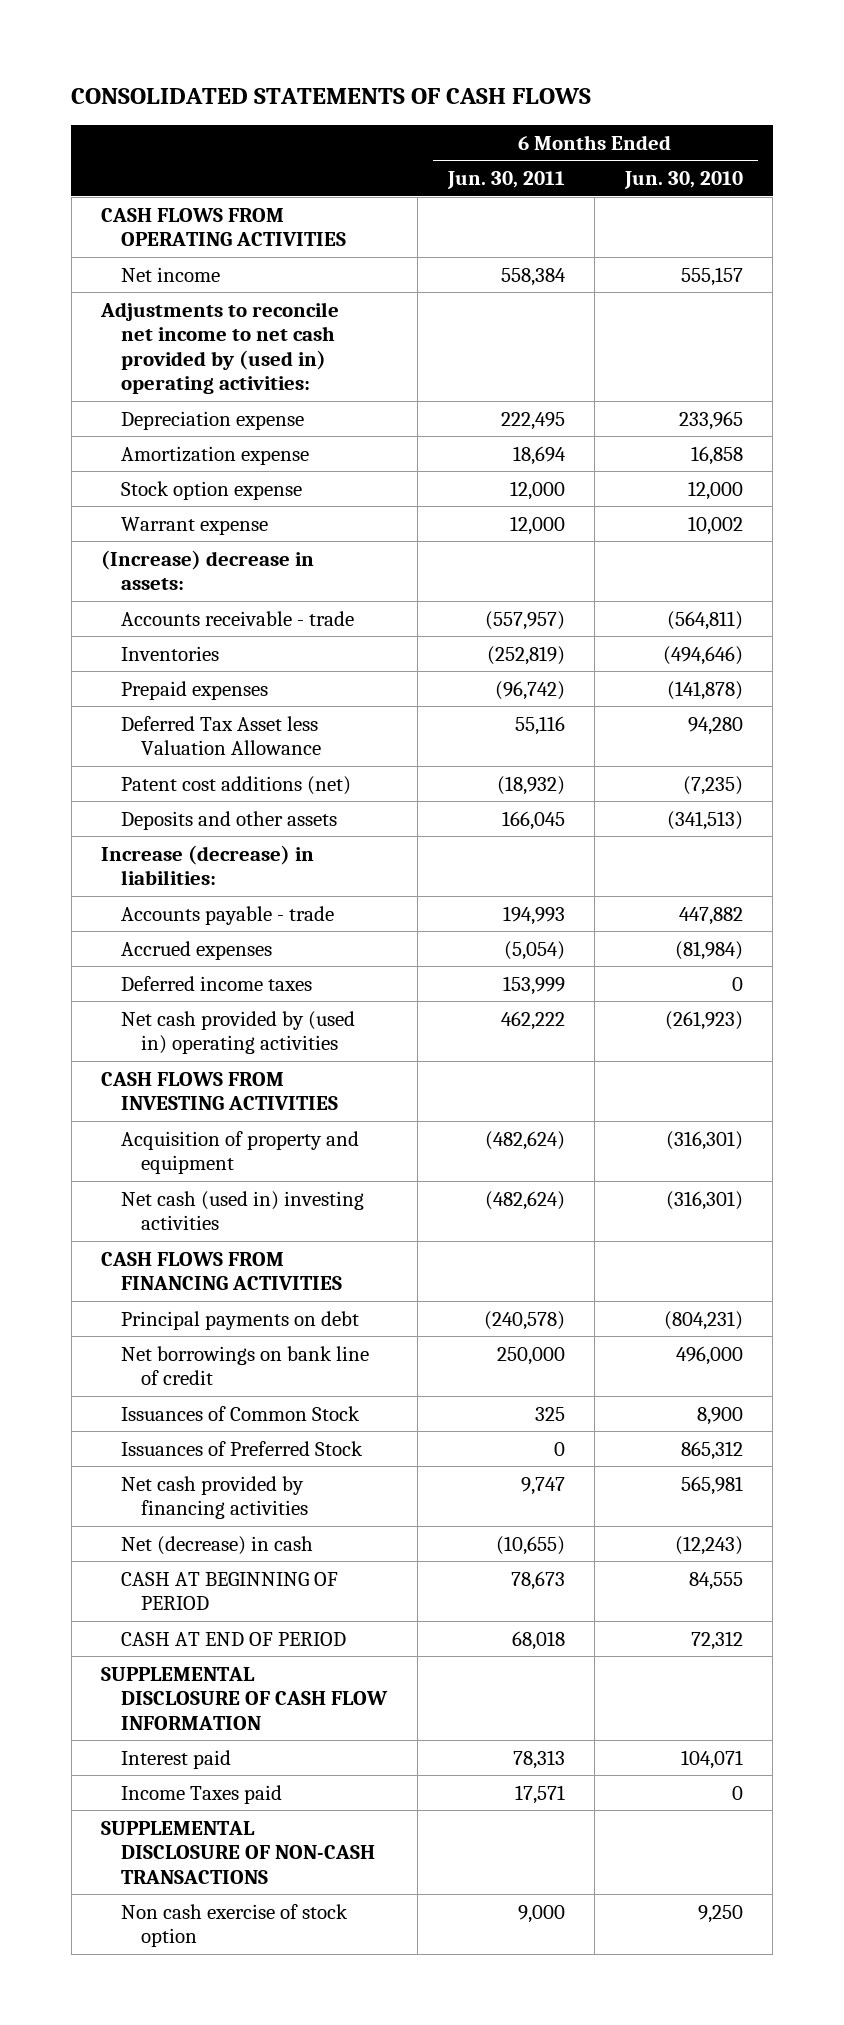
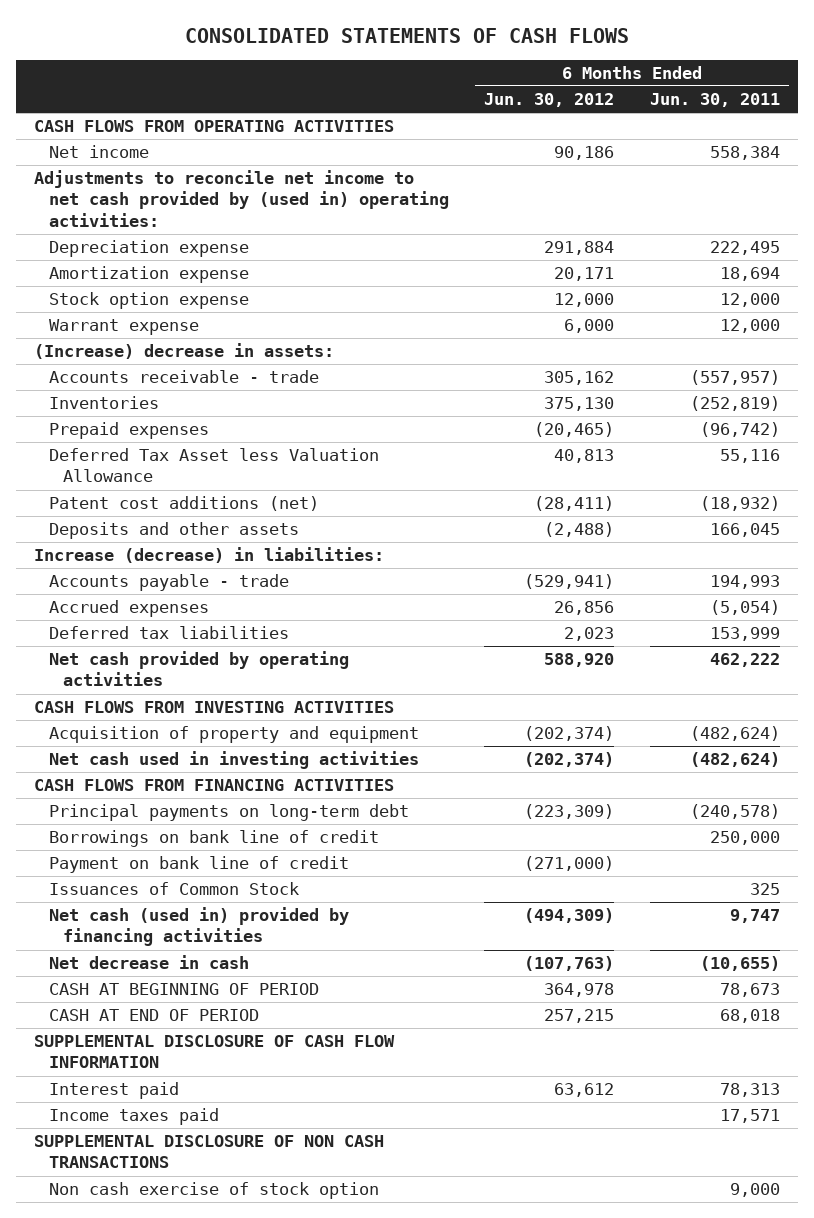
[623,171,743,190] Jun. 30, 2010 -> none
none -> [484,93,615,108] Jun. 30, 2012
[121,975,313,991] Deferred income taxes -> [48,626,289,640] Deferred tax liabilities
[121,1010,356,1055] Net cash provided by (used in) operating activities -> [48,651,349,687] Net cash provided by operating activities
[121,1190,365,1231] Net cash (used in) investing activities -> [48,751,419,770] Net cash used in investing activities
[121,1310,360,1330] Principal payments on debt -> [48,804,409,822] Principal payments on long-term debt
[121,1345,370,1386] Net borrowings on bank line of credit -> [48,830,379,848] Borrowings on bank line of credit
none -> [48,856,349,874] Payment on bank line of credit
[121,1440,364,1456] Issuances of Preferred Stock -> none
[121,1475,309,1520] Net cash provided by financing activities -> [48,907,349,947] Net cash (used in) provided by financing activities
[121,1535,314,1555] Net (decrease) in cash -> [48,955,249,970] Net decrease in cash
[121,1784,283,1804] Income Taxes paid -> [48,1108,219,1126] Income taxes paid
[101,1820,376,1884] SUPPLEMENTAL DISCLOSURE OF NON-CASH TRANSACTIONS -> [34,1135,385,1169] SUPPLEMENTAL DISCLOSURE OF NON CASH TRANSACTIONS

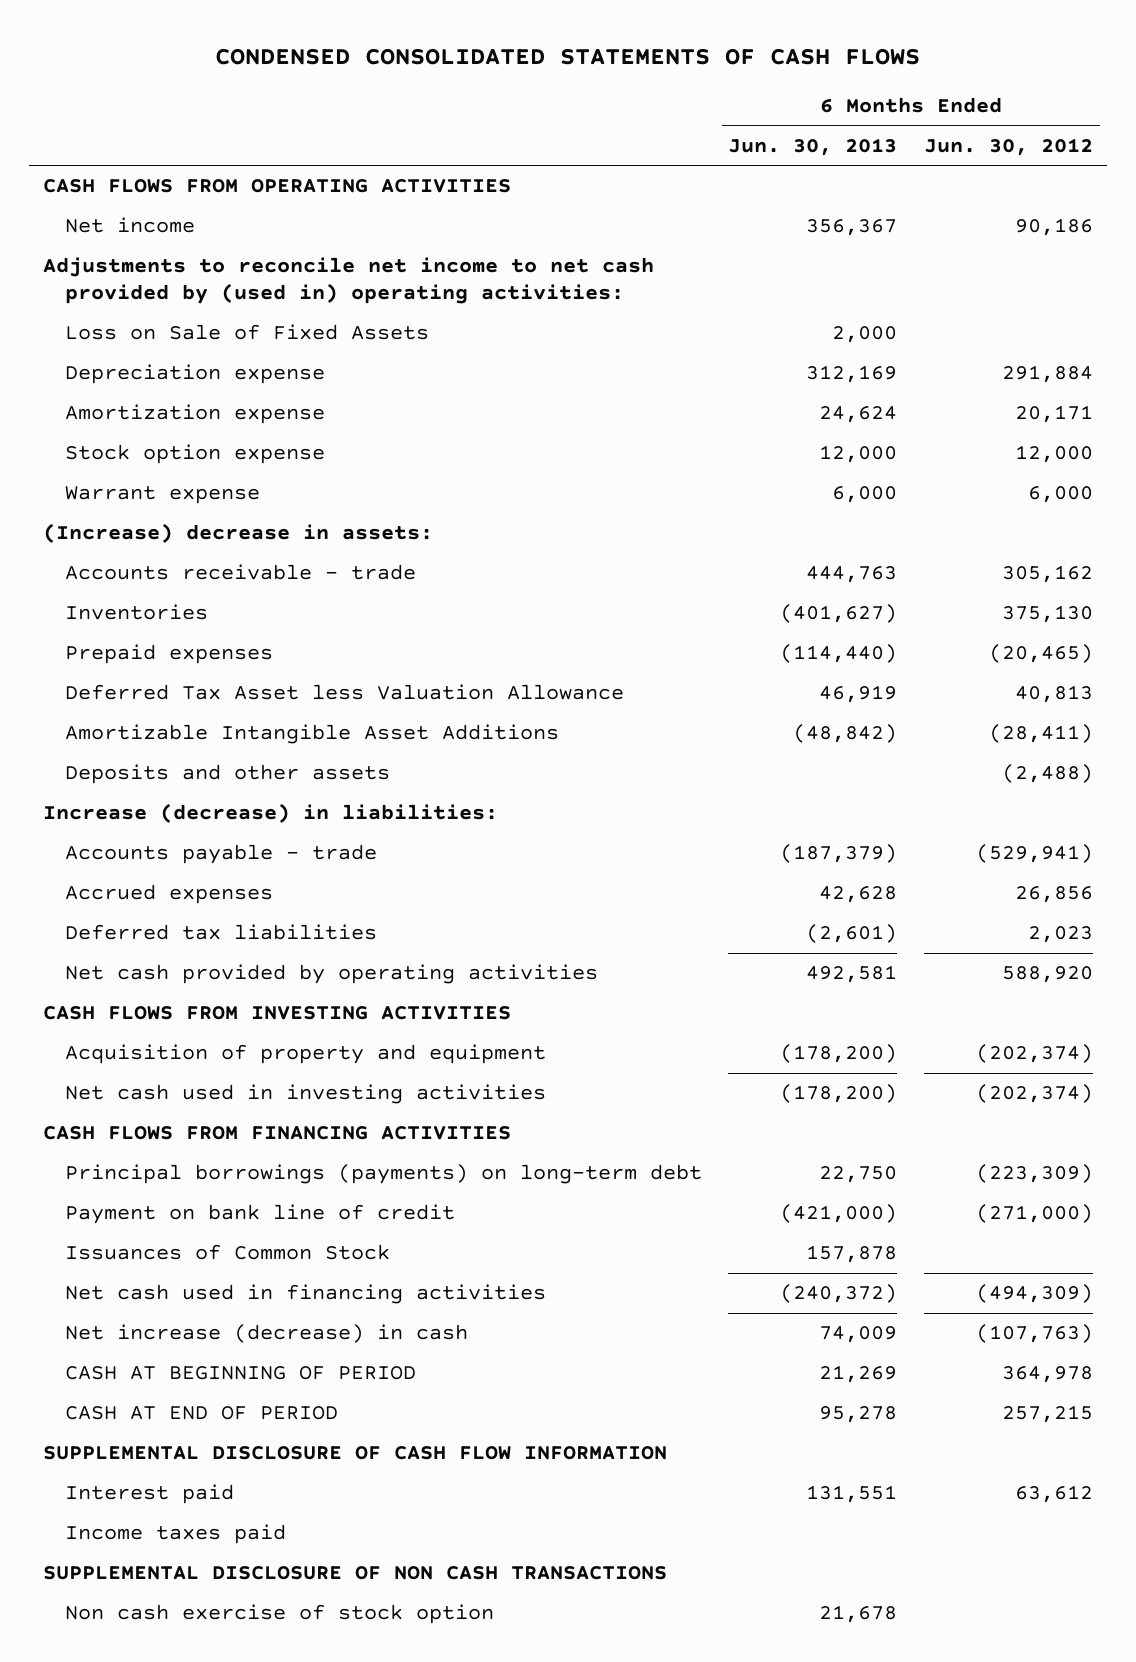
[185,27,630,43] CONSOLIDATED STATEMENTS OF CASH FLOWS -> [214,47,920,65] CONDENSED CONSOLIDATED STATEMENTS OF CASH FLOWS
[649,93,780,108] Jun. 30, 2011 -> none
none -> [728,137,898,156] Jun. 30, 2013
none -> [64,324,429,341] Loss on Sale of Fixed Assets
[48,496,319,512] Patent cost additions (net) -> [64,724,559,745] Amortizable Intangible Asset Additions
[48,830,379,848] Borrowings on bank line of credit -> none
[48,804,409,822] Principal payments on long-term debt -> [64,1164,702,1185] Principal borrowings (payments) on long-term debt
[48,907,349,947] Net cash (used in) provided by financing activities -> [64,1284,546,1305] Net cash used in financing activities
[48,955,249,970] Net decrease in cash -> [64,1324,468,1344] Net increase (decrease) in cash

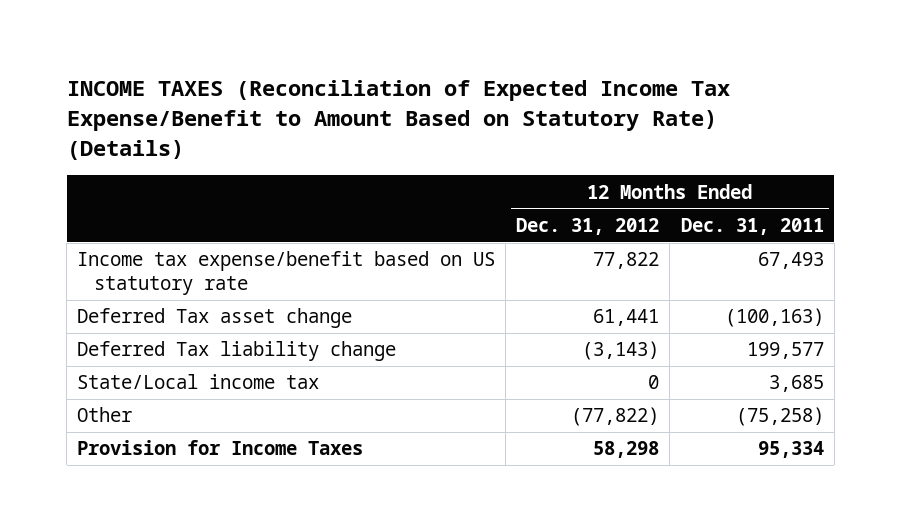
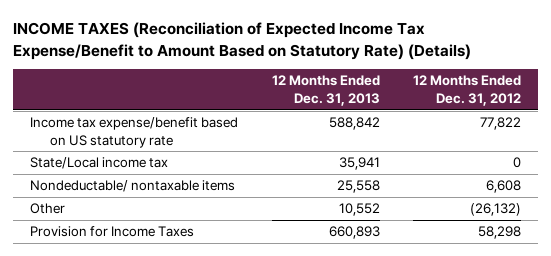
[680,217,824,235] Dec. 31, 2011 -> none
none -> [271,75,380,107] 12 Months Ended Dec. 31, 2013
[77,308,353,329] Deferred Tax asset change -> none
[77,341,397,362] Deferred Tax liability change -> none
none -> [29,180,235,193] Nondeductable/ nontaxable items
[571,407,660,427] (77,822) -> [470,203,522,217] (26,132)

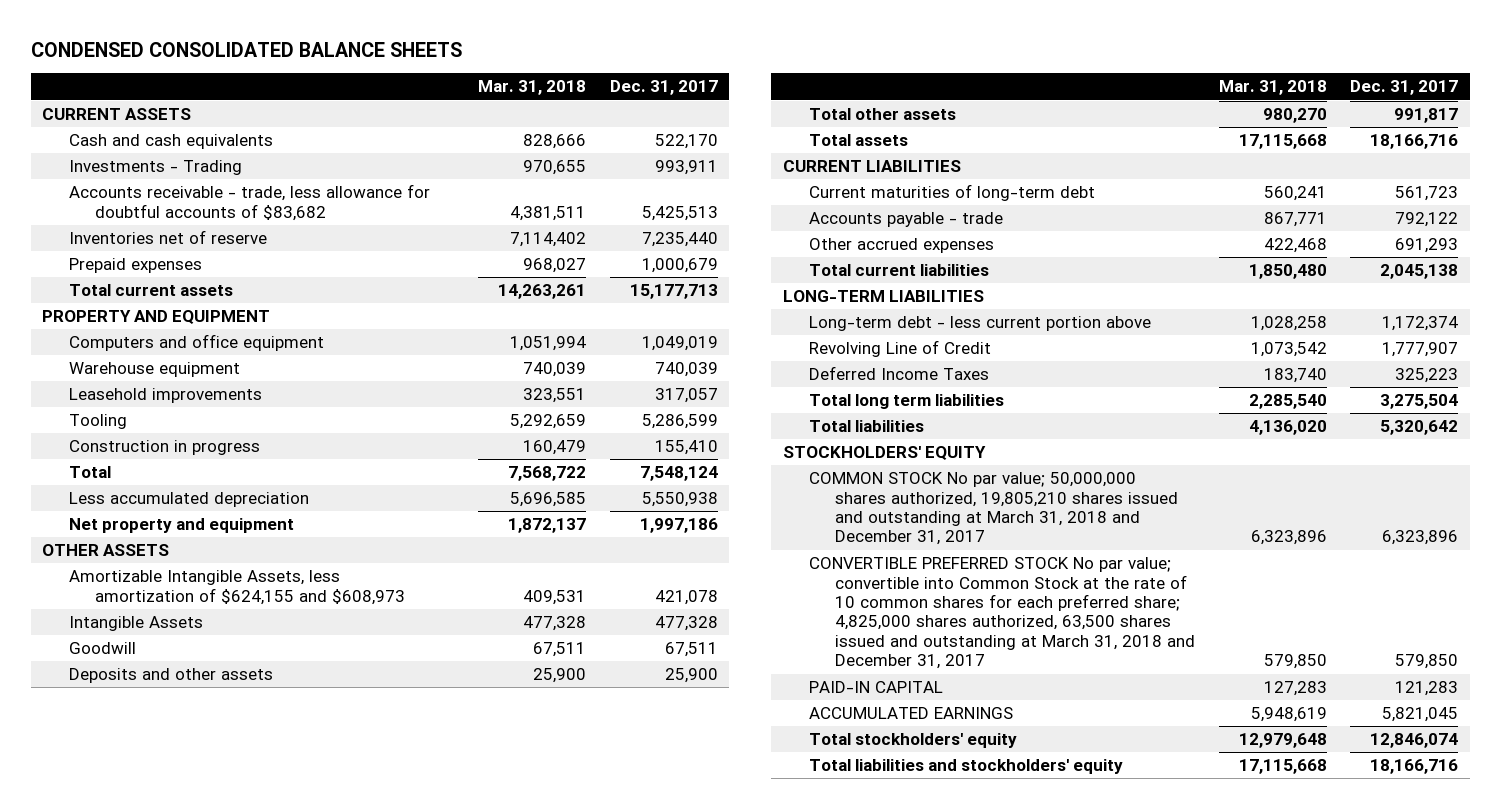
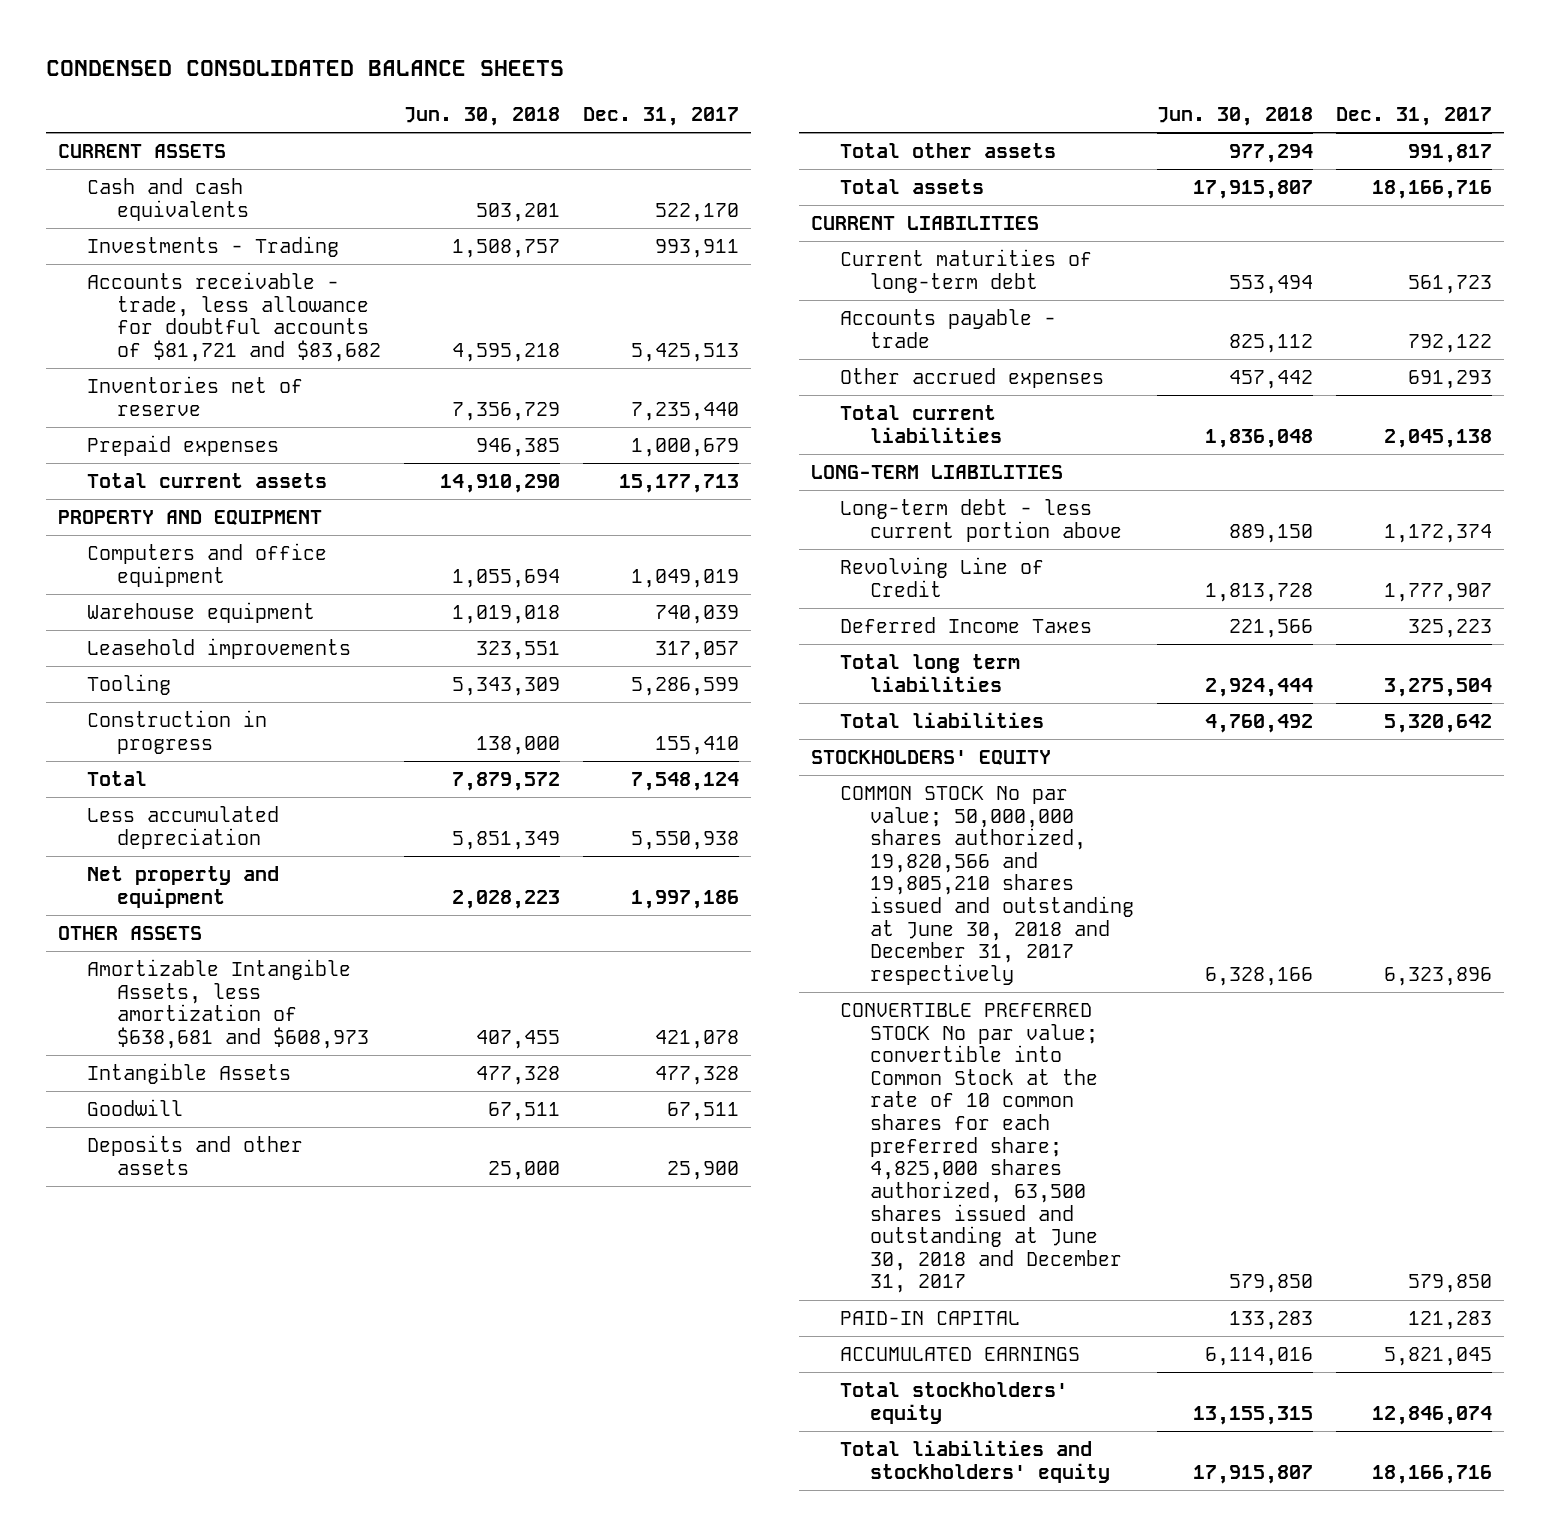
[478,80,587,96] Mar. 31, 2018 -> none
none -> [403,106,560,126] Jun. 30, 2018
[68,184,430,221] Accounts receivable - trade, less allowance for doubtful accounts of $83,682 -> [87,271,381,362] Accounts receivable - trade, less allowance for doubtful accounts of $81,721 and $83,682
[68,570,405,605] Amortizable Intangible Assets, less amortization of $624,155 and $608,973 -> [87,958,369,1049] Amortizable Intangible Assets, less amortization of $638,681 and $608,973
[809,472,1179,546] COMMON STOCK No par value; 50,000,000 shares authorized, 19,805,210 shares issued and outstanding at March 31, 2018 and December 31, 2017 -> [840,785,1134,985] COMMON STOCK No par value; 50,000,000 shares authorized, 19,820,566 and 19,805,210 shares issued and outstanding at June 30, 2018 and December 31, 2017 respectively
[809,557,1196,670] CONVERTIBLE PREFERRED STOCK No par value; convertible into Common Stock at the rate of 10 common shares for each preferred share; 4,825,000 shares authorized, 63,500 shares issued and outstanding at March 31, 2018 and December 31, 2017 -> [840,1002,1122,1294] CONVERTIBLE PREFERRED STOCK No par value; convertible into Common Stock at the rate of 10 common shares for each preferred share; 4,825,000 shares authorized, 63,500 shares issued and outstanding at June 30, 2018 and December 31, 2017

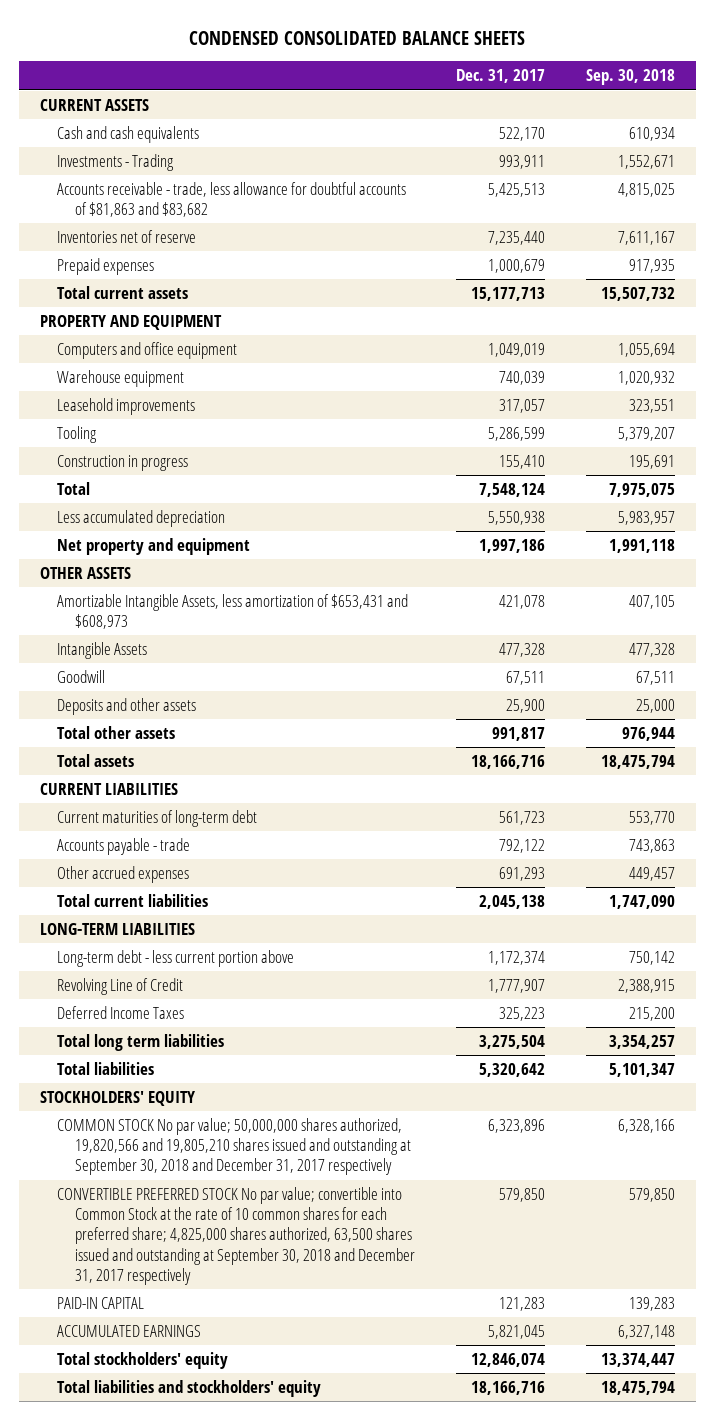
[403,106,560,126] Jun. 30, 2018 -> none
none -> [586,69,676,86] Sep. 30, 2018
[87,271,381,362] Accounts receivable - trade, less allowance for doubtful accounts of $81,721 and $83,682 -> [57,181,407,218] Accounts receivable - trade, less allowance for doubtful accounts of $81,863 and $83,682
[87,958,369,1049] Amortizable Intangible Assets, less amortization of $638,681 and $608,973 -> [57,593,409,630] Amortizable Intangible Assets, less amortization of $653,431 and $608,973
[840,785,1134,985] COMMON STOCK No par value; 50,000,000 shares authorized, 19,820,566 and 19,805,210 shares issued and outstanding at June 30, 2018 and December 31, 2017 respectively -> [57,1117,411,1176] COMMON STOCK No par value; 50,000,000 shares authorized, 19,820,566 and 19,805,210 shares issued and outstanding at September 30, 2018 and December 31, 2017 respectively
[840,1002,1122,1294] CONVERTIBLE PREFERRED STOCK No par value; convertible into Common Stock at the rate of 10 common shares for each preferred share; 4,825,000 shares authorized, 63,500 shares issued and outstanding at June 30, 2018 and December 31, 2017 -> [57,1186,415,1285] CONVERTIBLE PREFERRED STOCK No par value; convertible into Common Stock at the rate of 10 common shares for each preferred share; 4,825,000 shares authorized, 63,500 shares issued and outstanding at September 30, 2018 and December 31, 2017 respectively

